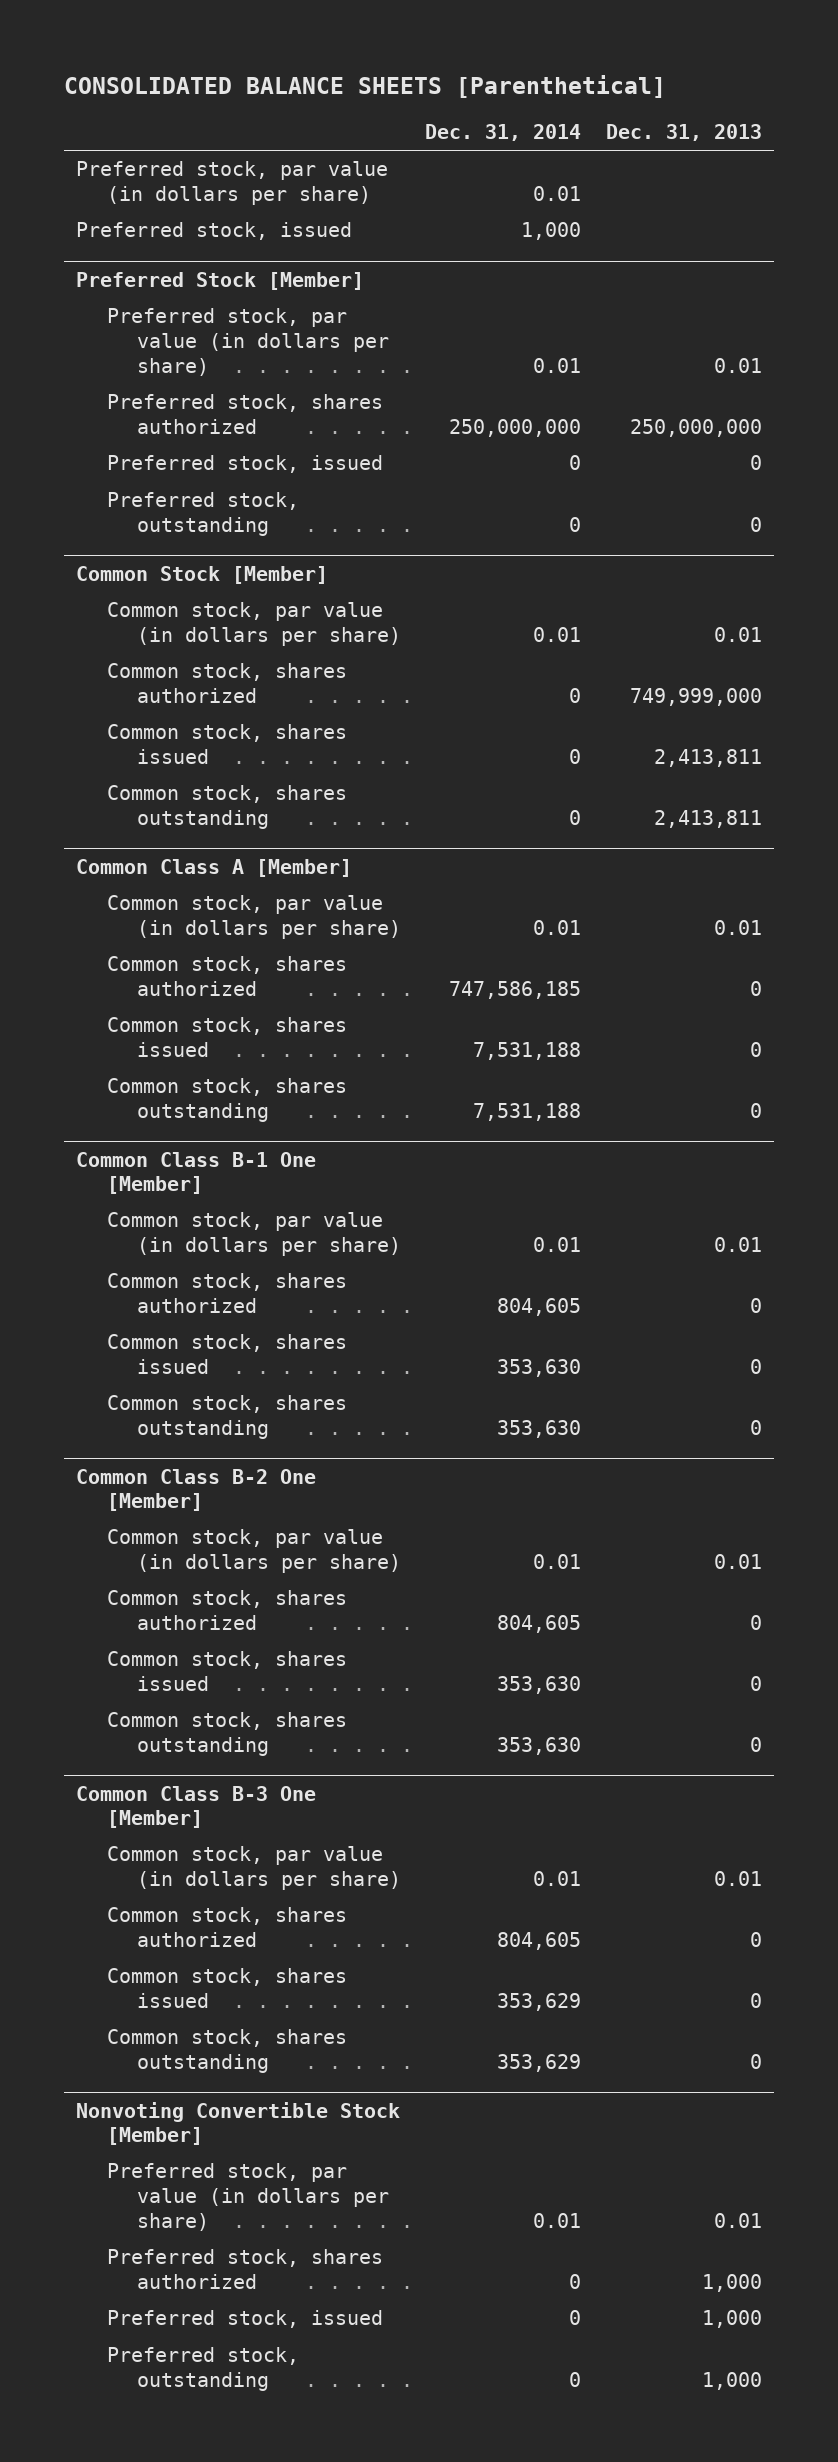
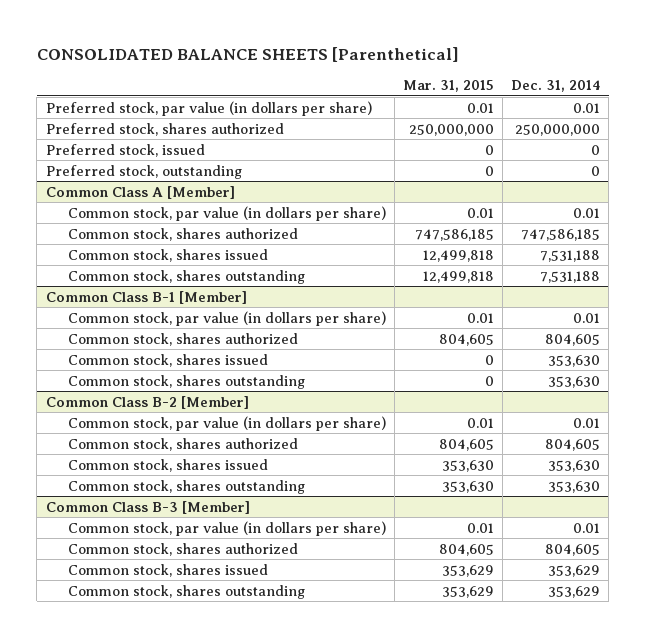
[605,124,762,142] Dec. 31, 2013 -> none
none -> [402,80,494,93] Mar. 31, 2015
[76,222,353,241] Preferred stock, issued -> none
[76,271,365,290] Preferred Stock [Member] -> none
[106,308,389,376] Preferred stock, par value (in dollars per share) -> none
[76,565,329,584] Common Stock [Member] -> none
[106,602,401,646] Common stock, par value (in dollars per share) -> none
[106,663,347,703] Common stock, shares authorized -> none
[106,724,347,764] Common stock, shares issued -> none
[106,785,347,829] Common stock, shares outstanding -> none
[76,1151,317,1195] Common Class B-1 One [Member] -> [45,290,247,304] Common Class B-1 [Member]
[76,1468,317,1512] Common Class B-2 One [Member] -> [45,395,249,409] Common Class B-2 [Member]
[76,1785,317,1829] Common Class B-3 One [Member] -> [45,500,250,514] Common Class B-3 [Member]
[76,2101,401,2146] Nonvoting Convertible Stock [Member] -> none
[106,2163,389,2231] Preferred stock, par value (in dollars per share) -> none
[106,2249,383,2289] Preferred stock, shares authorized -> none
[106,2310,383,2329] Preferred stock, issued -> none
[106,2347,299,2391] Preferred stock, outstanding -> none

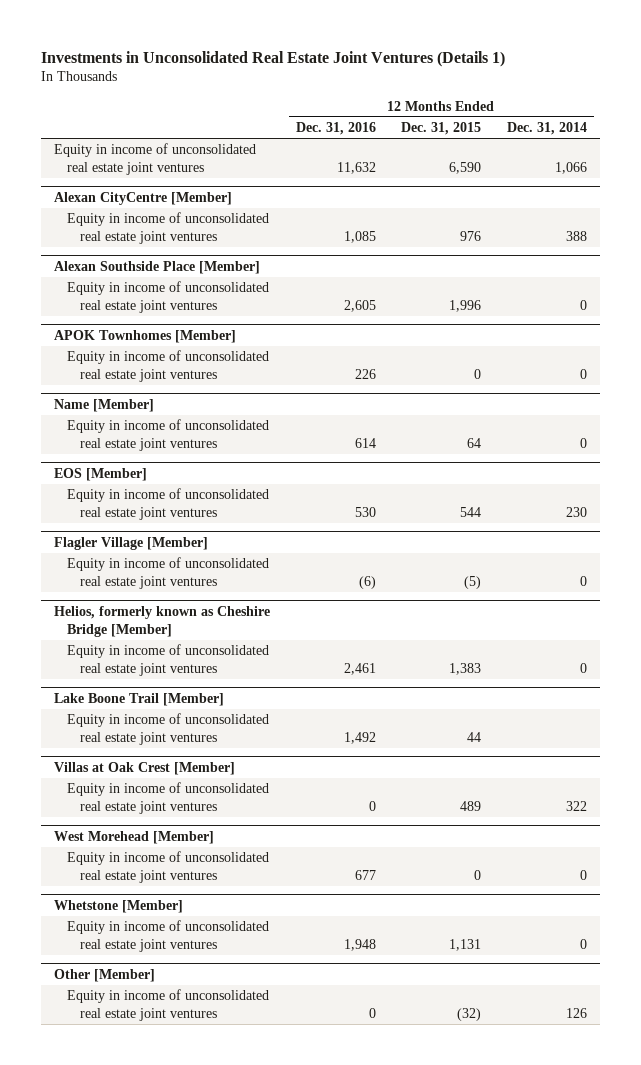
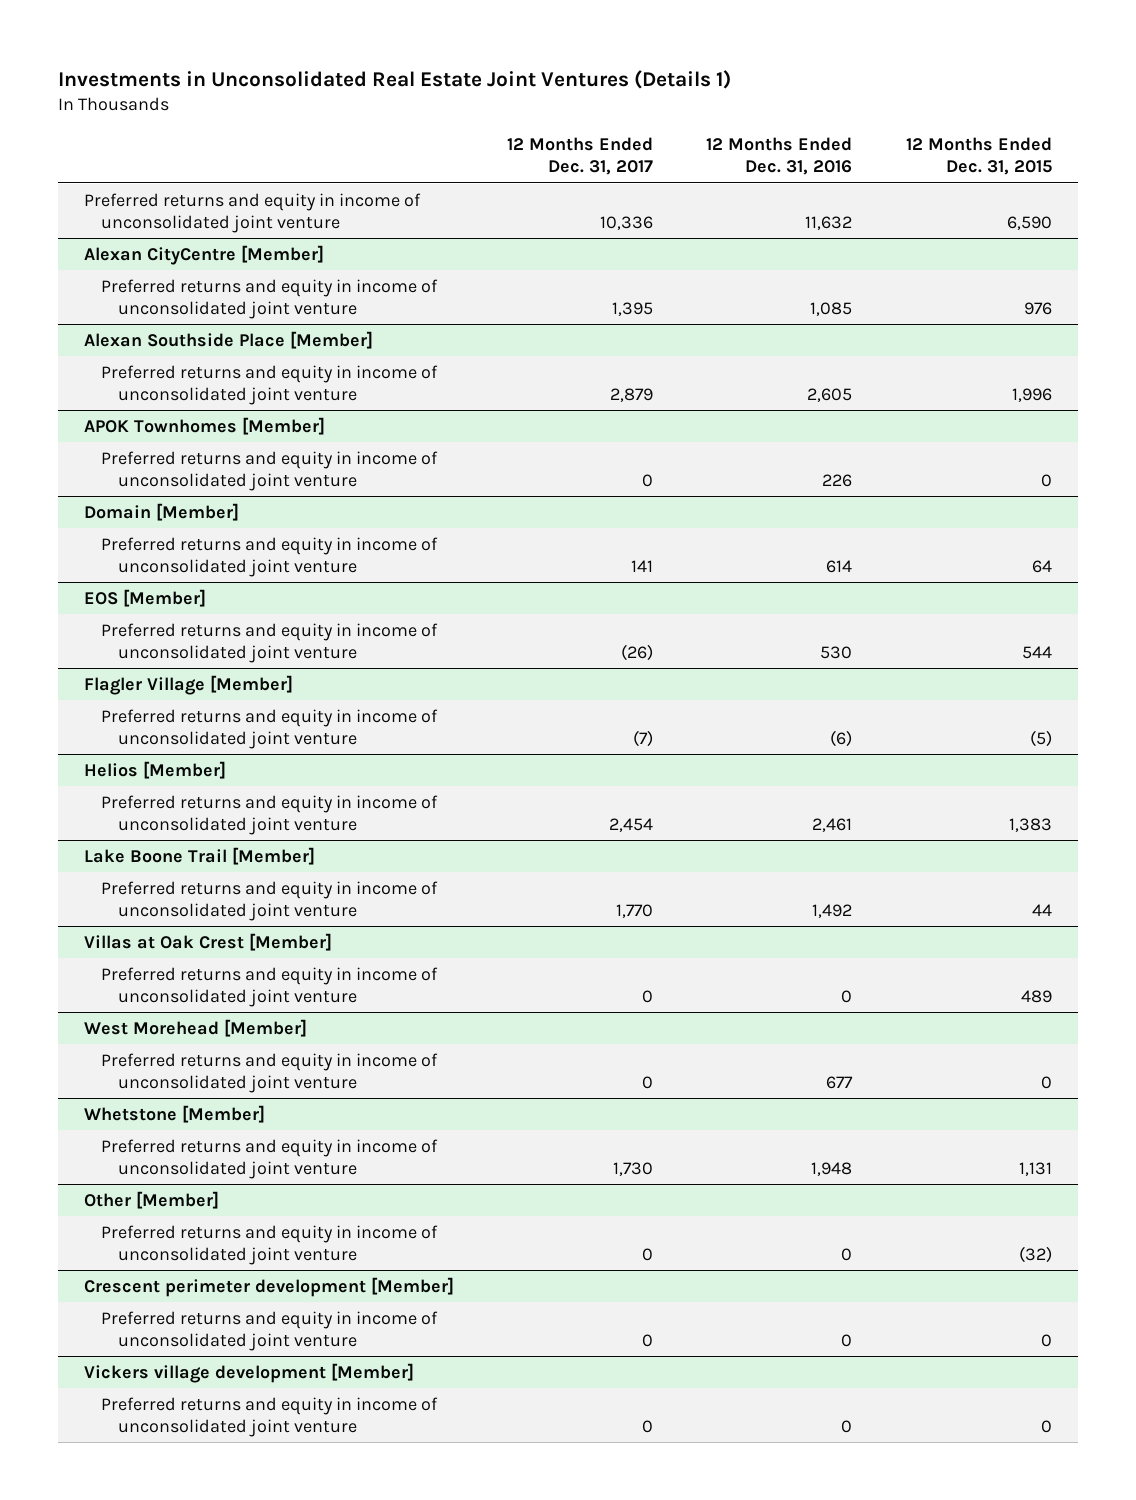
[507,122,588,136] Dec. 31, 2014 -> none
none -> [507,137,654,176] 12 Months Ended Dec. 31, 2017
[53,143,256,176] Equity in income of unconsolidated real estate joint ventures -> [84,192,422,233] Preferred returns and equity in income of unconsolidated joint venture
[66,212,269,245] Equity in income of unconsolidated real estate joint ventures -> [101,278,439,319] Preferred returns and equity in income of unconsolidated joint venture
[66,281,269,314] Equity in income of unconsolidated real estate joint ventures -> [101,364,439,405] Preferred returns and equity in income of unconsolidated joint venture
[53,399,154,413] Name [Member] -> none
[66,350,269,383] Equity in income of unconsolidated real estate joint ventures -> [101,450,439,491] Preferred returns and equity in income of unconsolidated joint venture
none -> [84,502,240,521] Domain [Member]
[66,419,269,452] Equity in income of unconsolidated real estate joint ventures -> [101,536,439,577] Preferred returns and equity in income of unconsolidated joint venture
[66,488,269,521] Equity in income of unconsolidated real estate joint ventures -> [101,622,439,663] Preferred returns and equity in income of unconsolidated joint venture
[66,557,269,590] Equity in income of unconsolidated real estate joint ventures -> [101,708,439,749] Preferred returns and equity in income of unconsolidated joint venture
[53,606,270,637] Helios, formerly known as Cheshire Bridge [Member] -> [84,760,227,779] Helios [Member]
[66,644,269,677] Equity in income of unconsolidated real estate joint ventures -> [101,794,439,835] Preferred returns and equity in income of unconsolidated joint venture
[66,713,269,746] Equity in income of unconsolidated real estate joint ventures -> [101,880,439,921] Preferred returns and equity in income of unconsolidated joint venture
[66,782,269,815] Equity in income of unconsolidated real estate joint ventures -> [101,966,439,1007] Preferred returns and equity in income of unconsolidated joint venture
[66,851,269,884] Equity in income of unconsolidated real estate joint ventures -> [101,1052,439,1093] Preferred returns and equity in income of unconsolidated joint venture
[66,920,269,953] Equity in income of unconsolidated real estate joint ventures -> [101,1138,439,1179] Preferred returns and equity in income of unconsolidated joint venture
[66,989,269,1022] Equity in income of unconsolidated real estate joint ventures -> [101,1224,439,1265] Preferred returns and equity in income of unconsolidated joint venture
none -> [84,1276,455,1297] Crescent perimeter development [Member]
none -> [101,1310,439,1351] Preferred returns and equity in income of unconsolidated joint venture
none -> [84,1362,415,1383] Vickers village development [Member]
none -> [101,1396,439,1437] Preferred returns and equity in income of unconsolidated joint venture

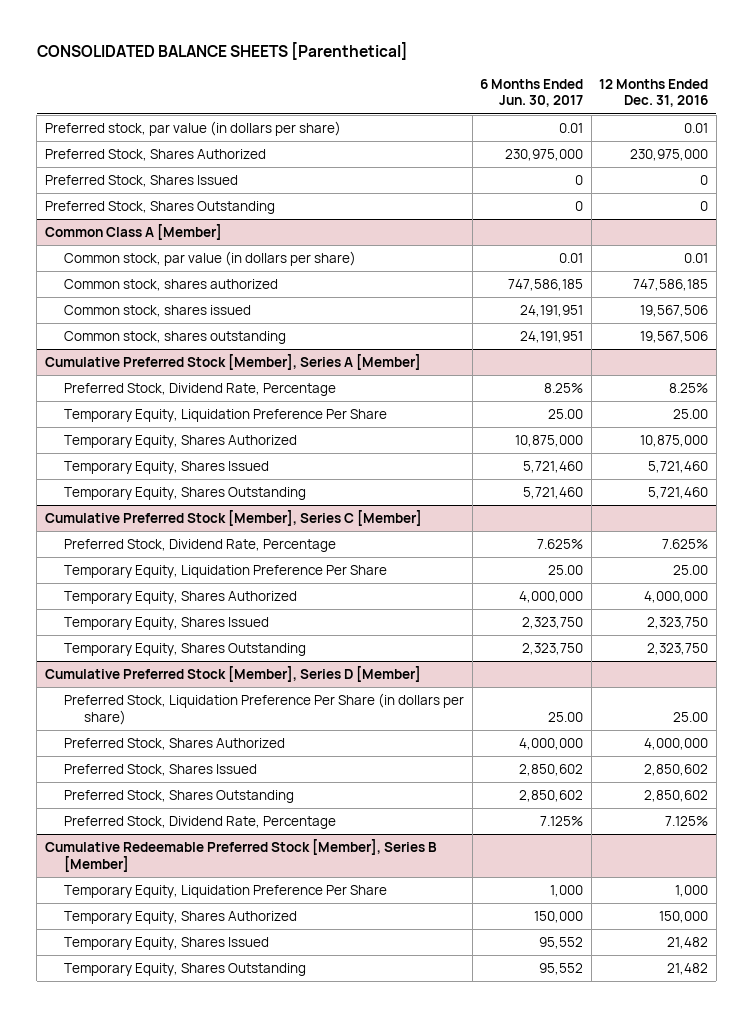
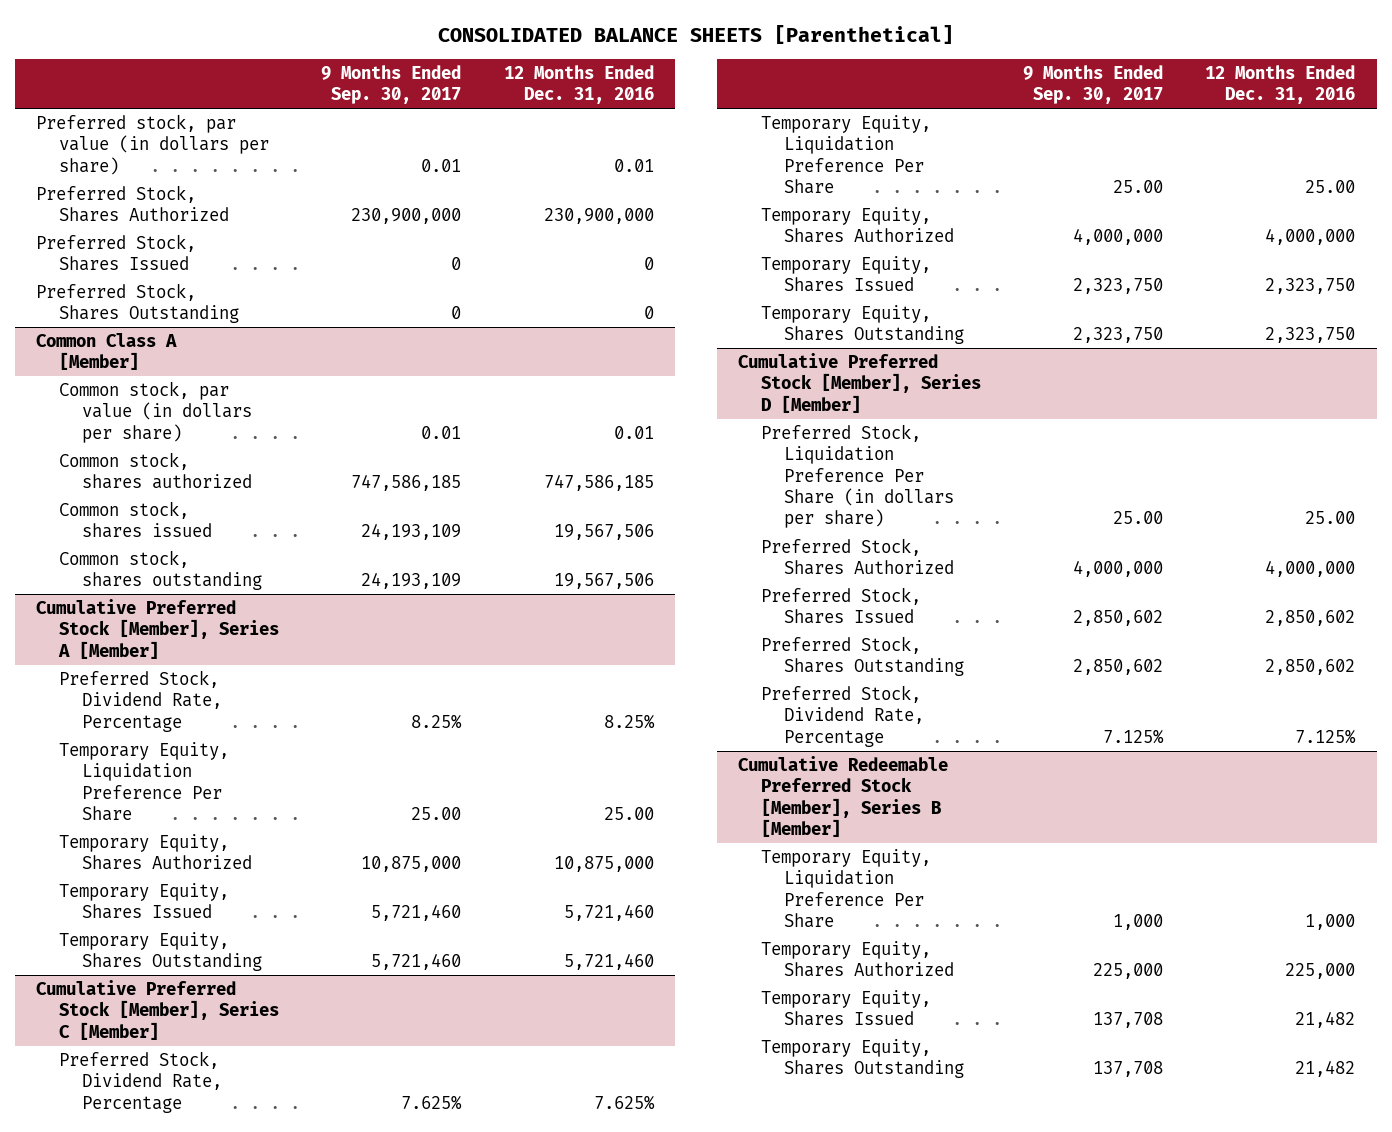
[480,78,584,108] 6 Months Ended Jun. 30, 2017 -> none
none -> [321,64,462,104] 9 Months Ended Sep. 30, 2017
[630,149,709,162] 230,975,000 -> [543,208,654,225] 230,900,000
[659,911,709,924] 150,000 -> [1285,963,1356,980] 225,000

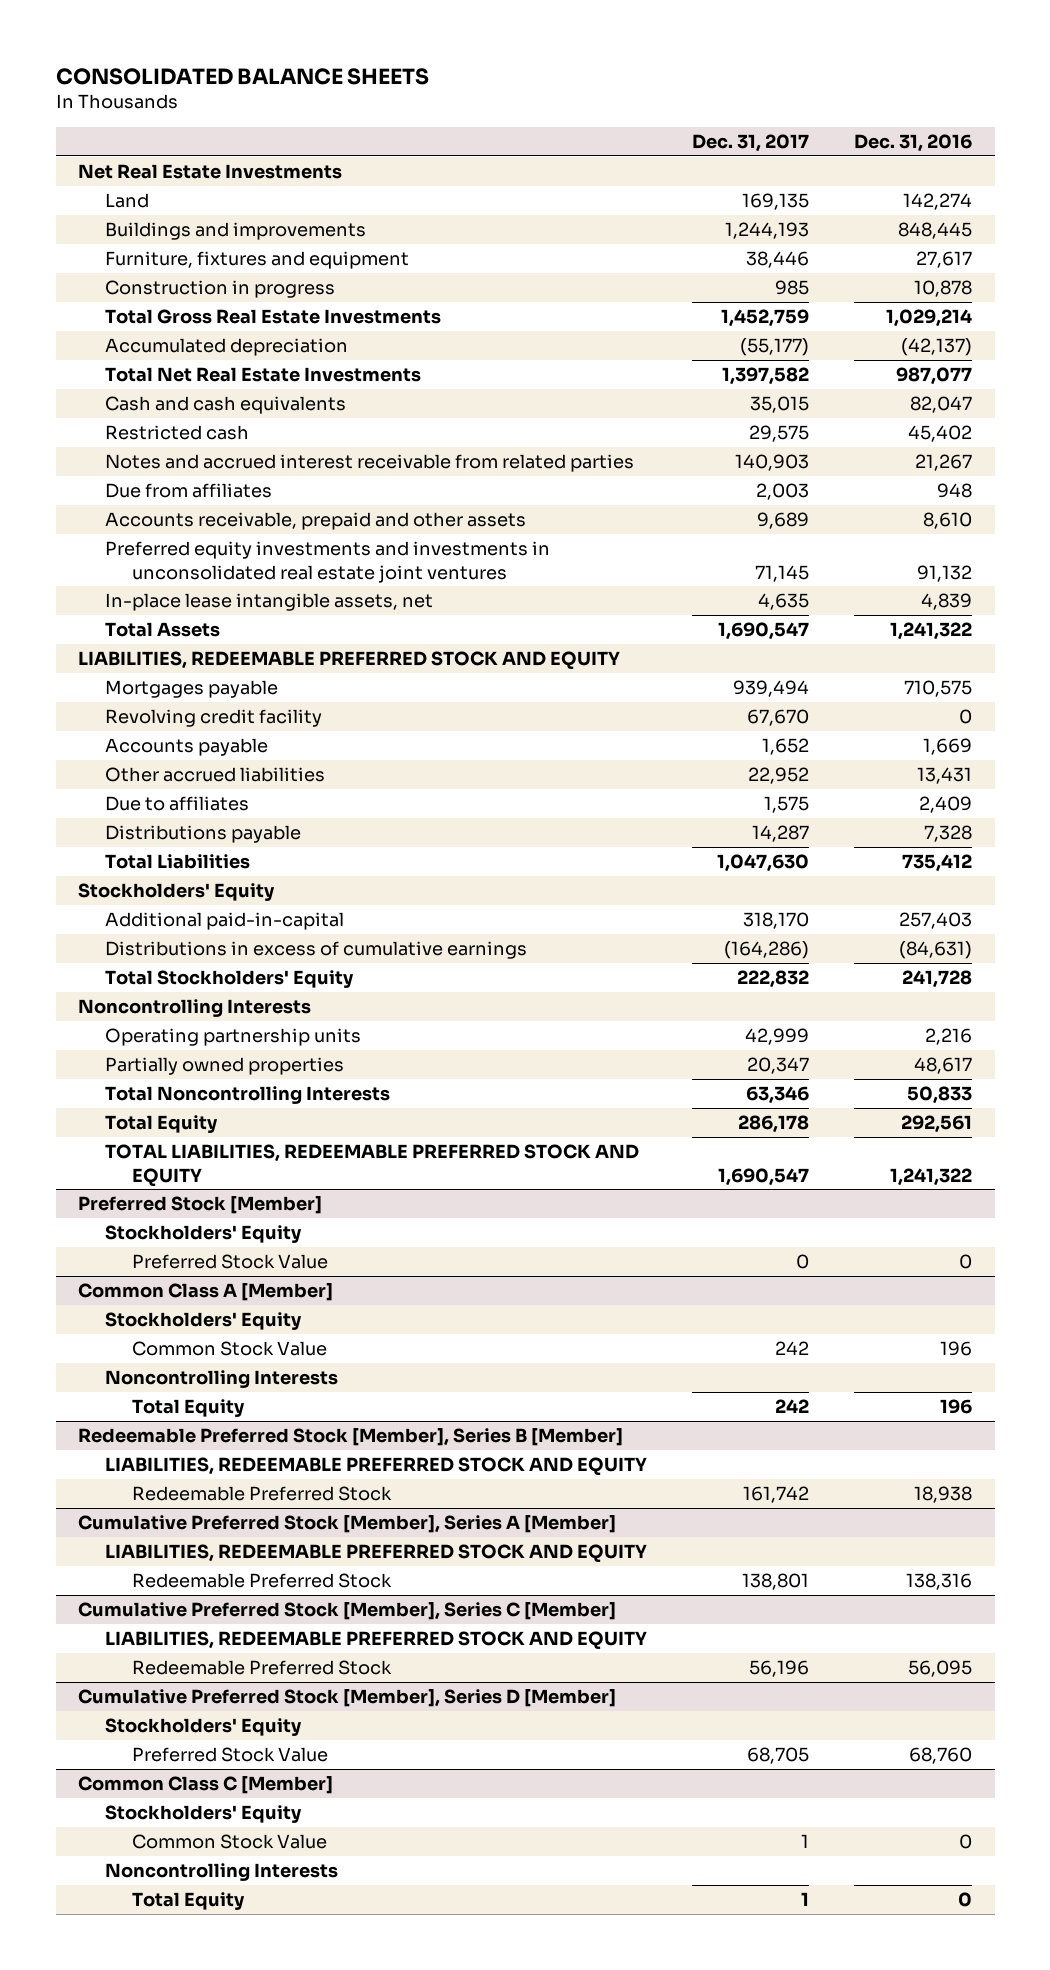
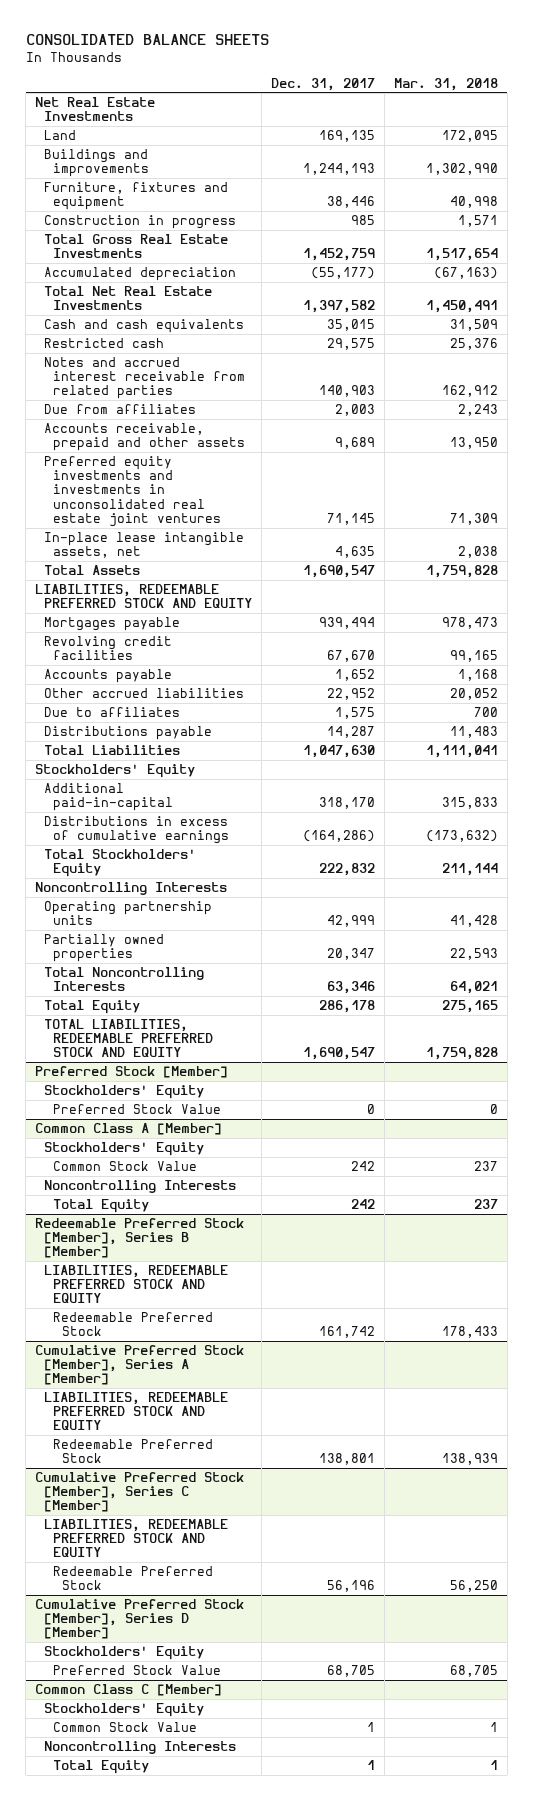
[854,133,973,152] Dec. 31, 2016 -> none
none -> [393,77,498,91] Mar. 31, 2018
[104,709,322,728] Revolving credit facility -> [44,635,173,661] Revolving credit facilities

